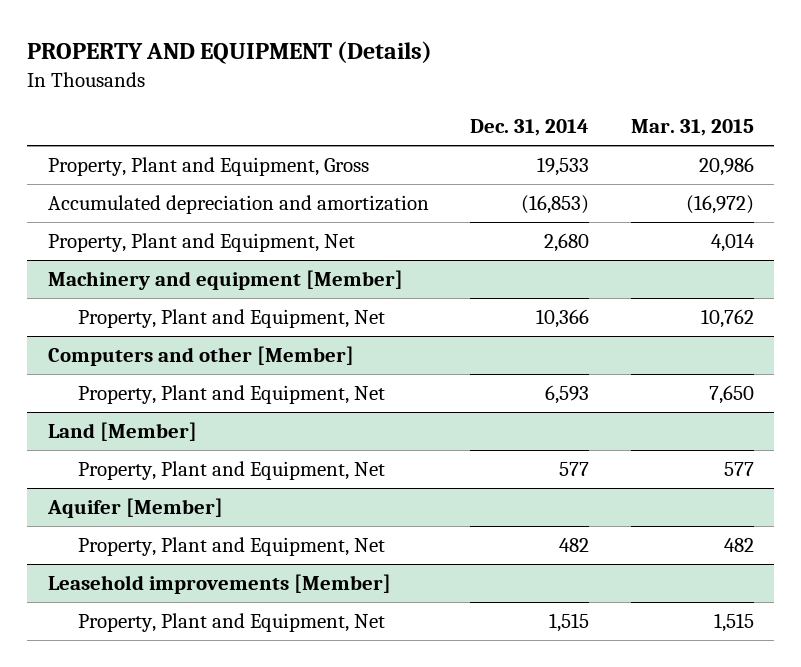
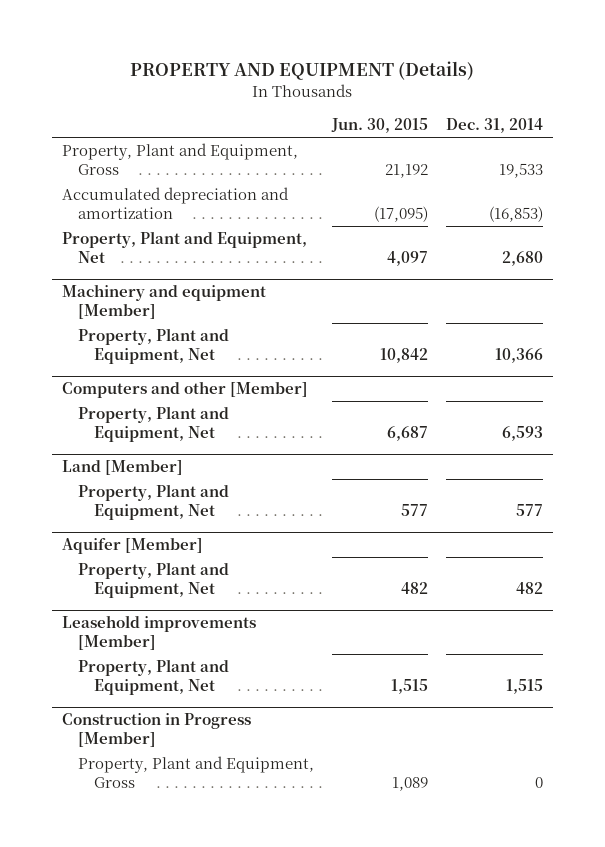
[630,119,754,137] Mar. 31, 2015 -> none
none -> [331,118,429,134] Jun. 30, 2015
none -> [61,713,251,748] Construction in Progress [Member]
none -> [77,756,314,788] Property, Plant and Equipment, Gross

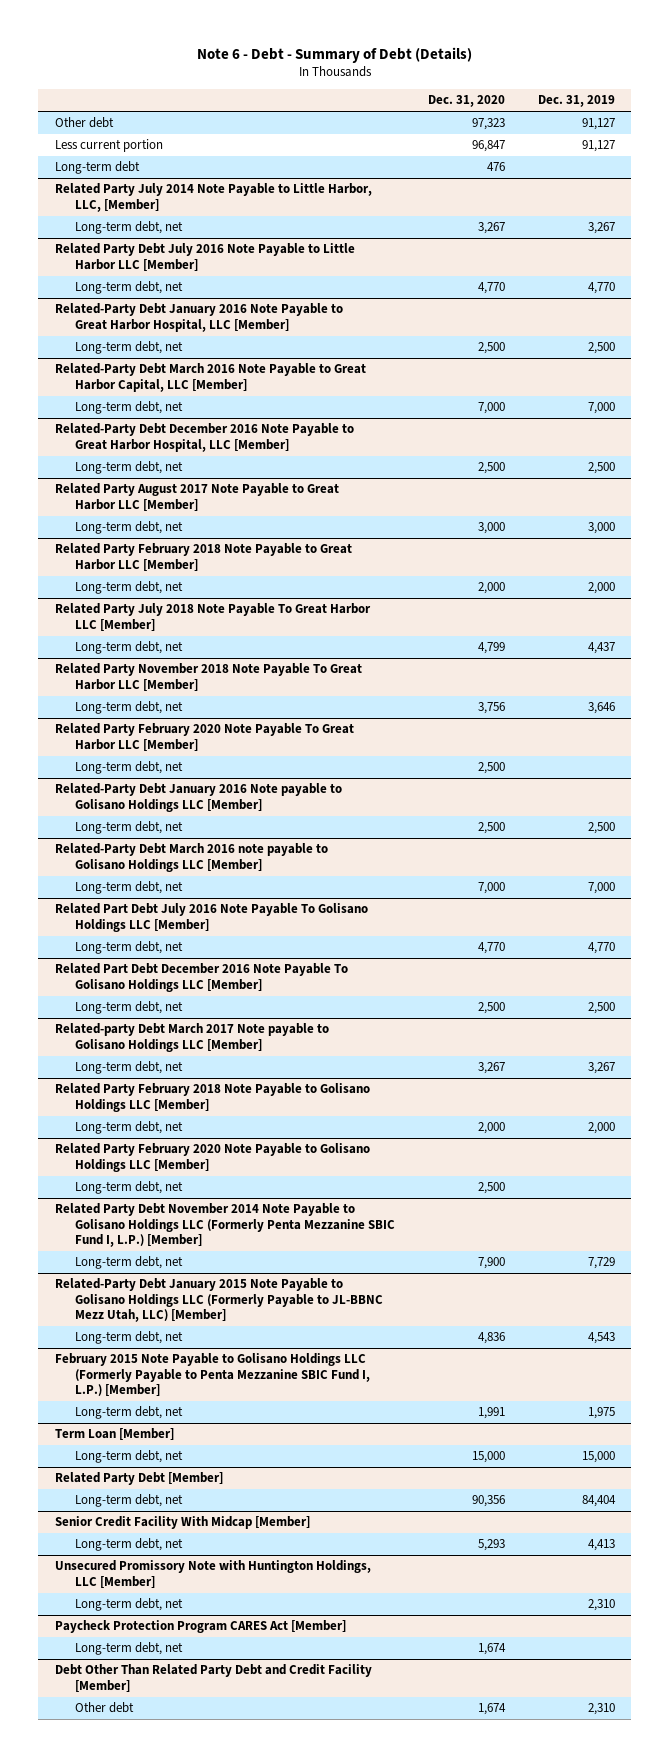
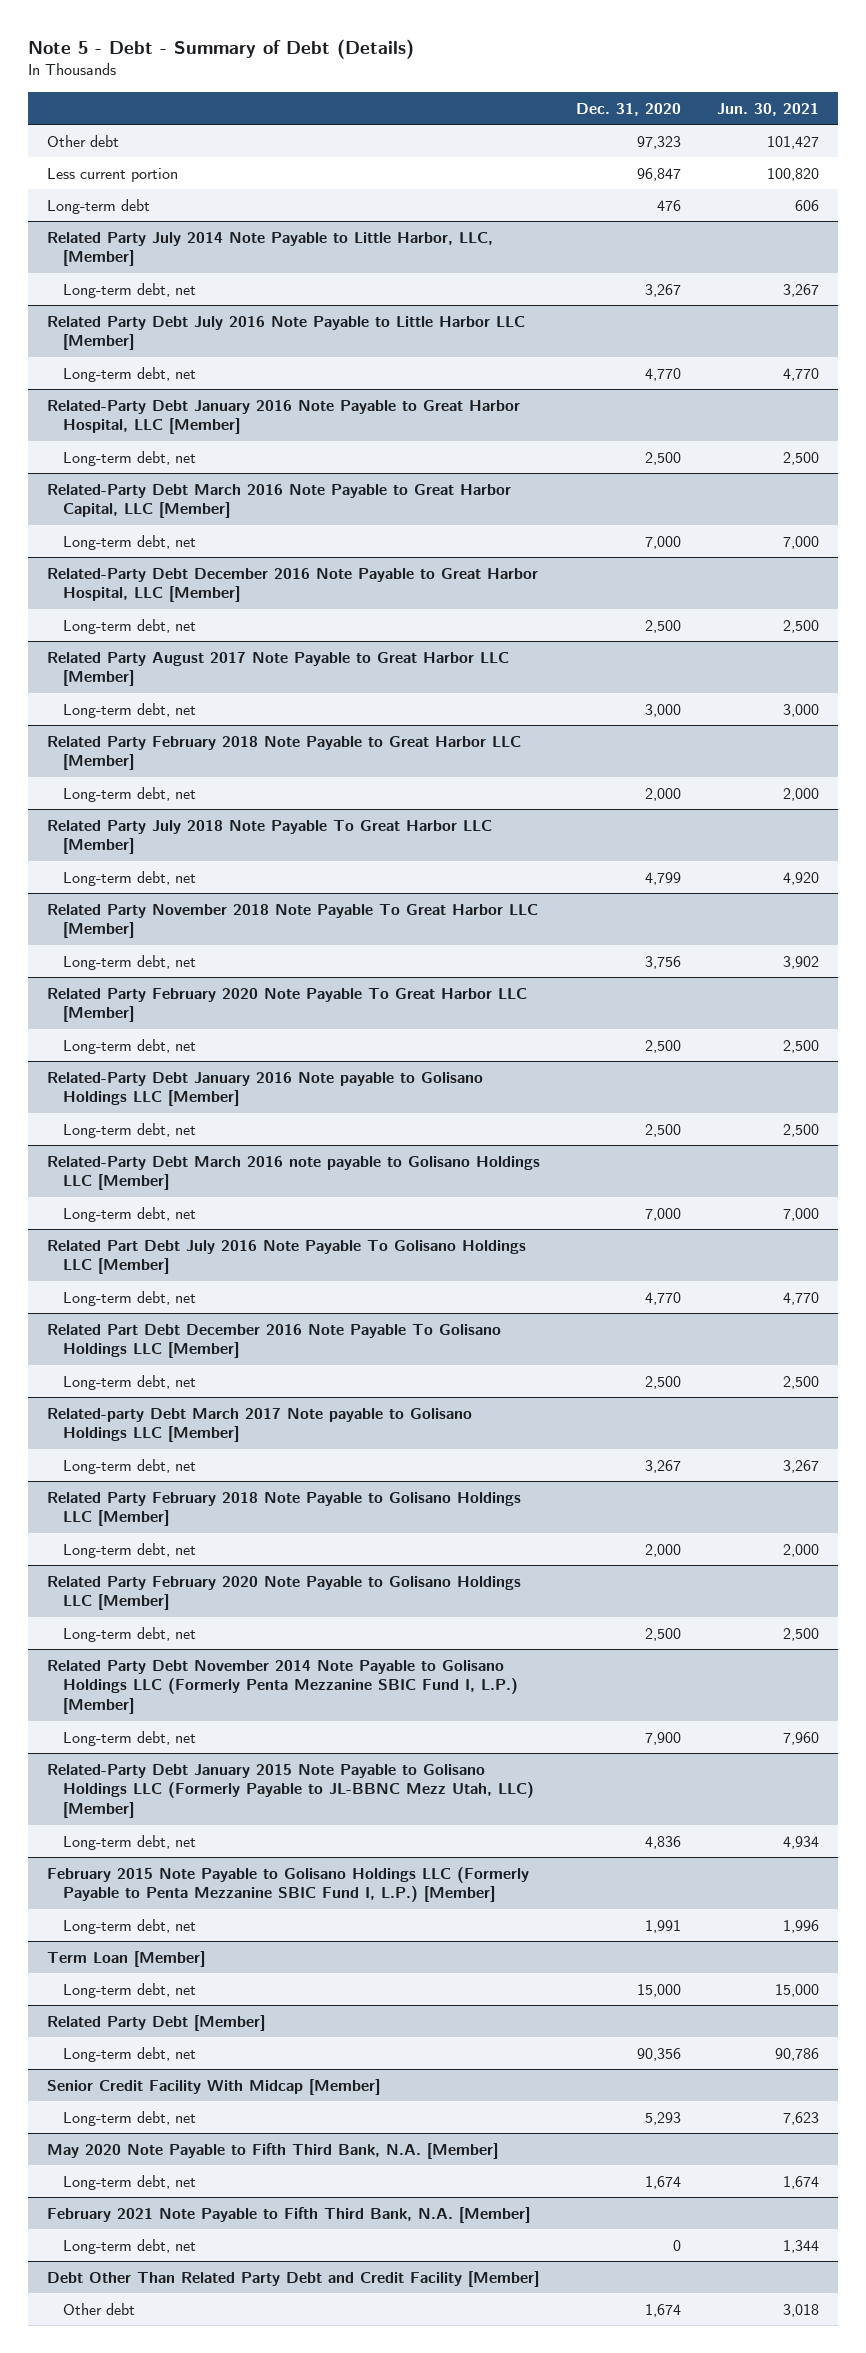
[196,46,472,63] Note 6 - Debt - Summary of Debt (Details) -> [28,38,415,59] Note 5 - Debt - Summary of Debt (Details)
[537,95,615,108] Dec. 31, 2019 -> none
none -> [717,102,820,116] Jun. 30, 2021
[54,1560,371,1588] Unsecured Promissory Note with Huntington Holdings, LLC [Member] -> none
[75,1598,184,1612] Long-term debt, net -> none
[54,1620,346,1634] Paycheck Protection Program CARES Act [Member] -> none
none -> [46,2142,498,2159] May 2020 Note Payable to Fifth Third Bank, N.A. [Member]
none -> [46,2206,530,2223] February 2021 Note Payable to Fifth Third Bank, N.A. [Member]
none -> [63,2238,197,2254] Long-term debt, net

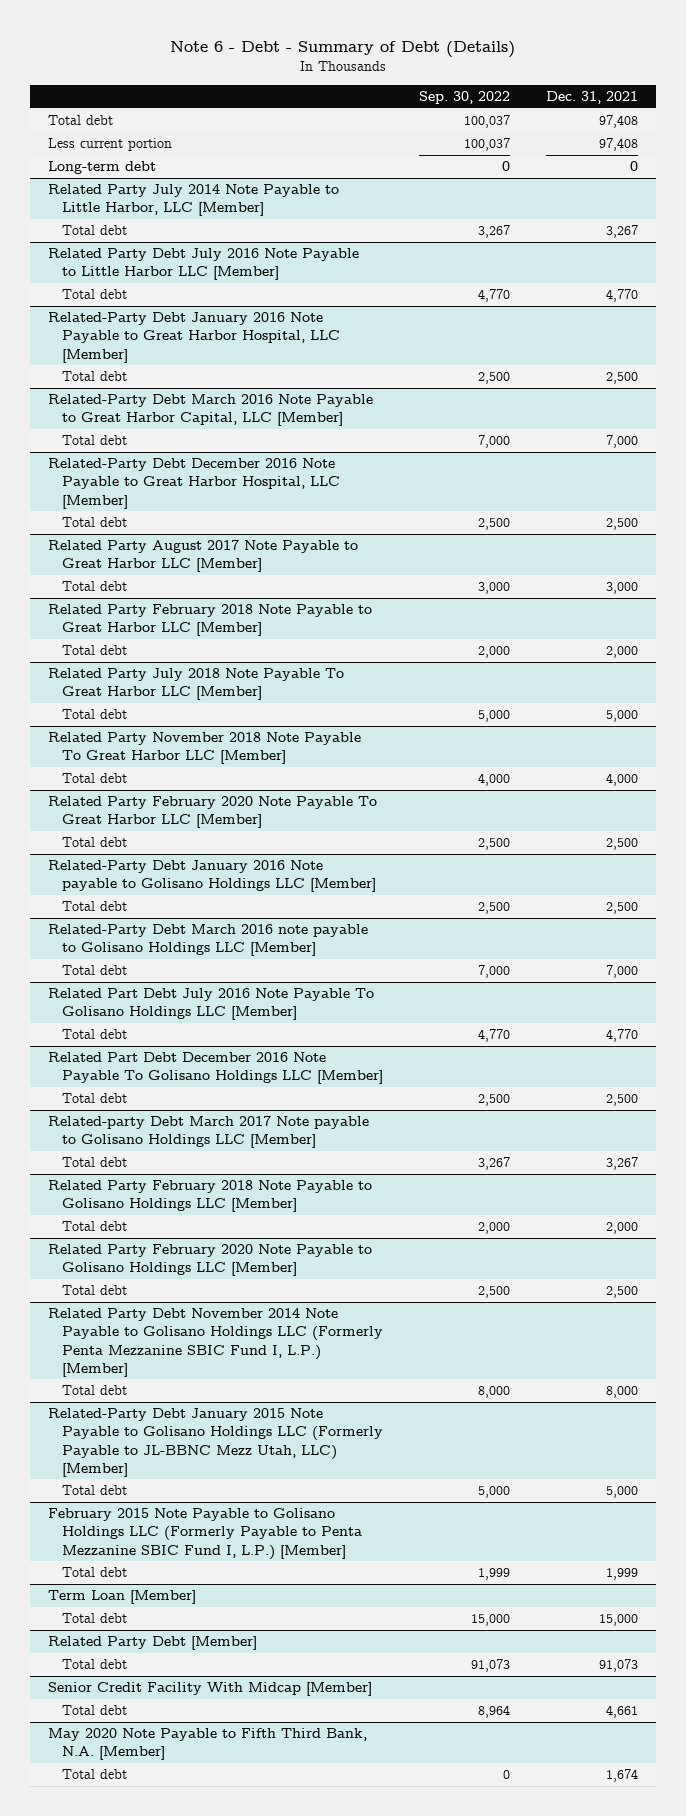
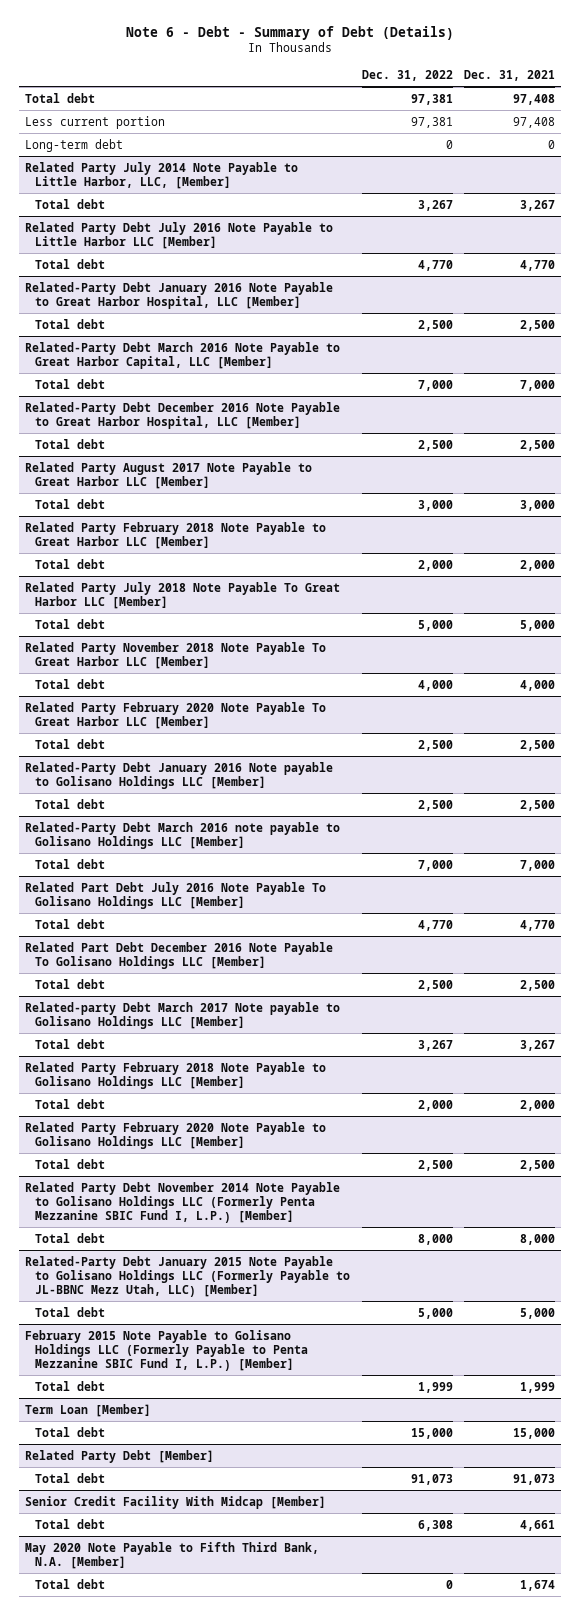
[419,91,511,105] Sep. 30, 2022 -> none
none -> [361,69,453,81] Dec. 31, 2022
[48,184,340,217] Related Party July 2014 Note Payable to Little Harbor, LLC [Member] -> [24,161,298,189] Related Party July 2014 Note Payable to Little Harbor, LLC, [Member]

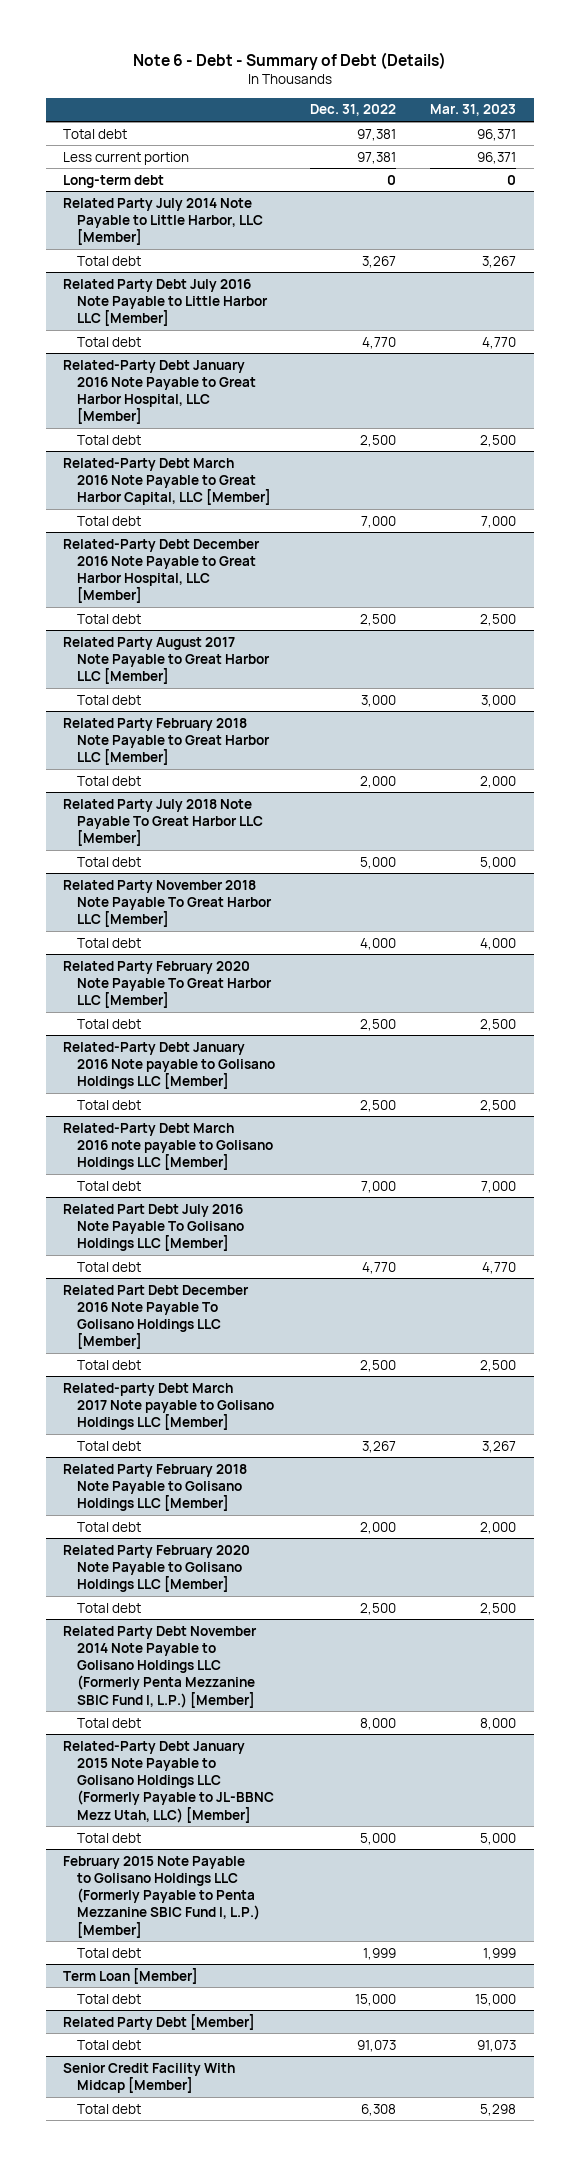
[464,69,556,81] Dec. 31, 2021 -> none
none -> [430,104,517,117] Mar. 31, 2023
[24,161,298,189] Related Party July 2014 Note Payable to Little Harbor, LLC, [Member] -> [63,197,263,246] Related Party July 2014 Note Payable to Little Harbor, LLC [Member]
[24,1541,319,1569] May 2020 Note Payable to Fifth Third Bank, N.A. [Member] -> none
[34,1578,105,1589] Total debt -> none

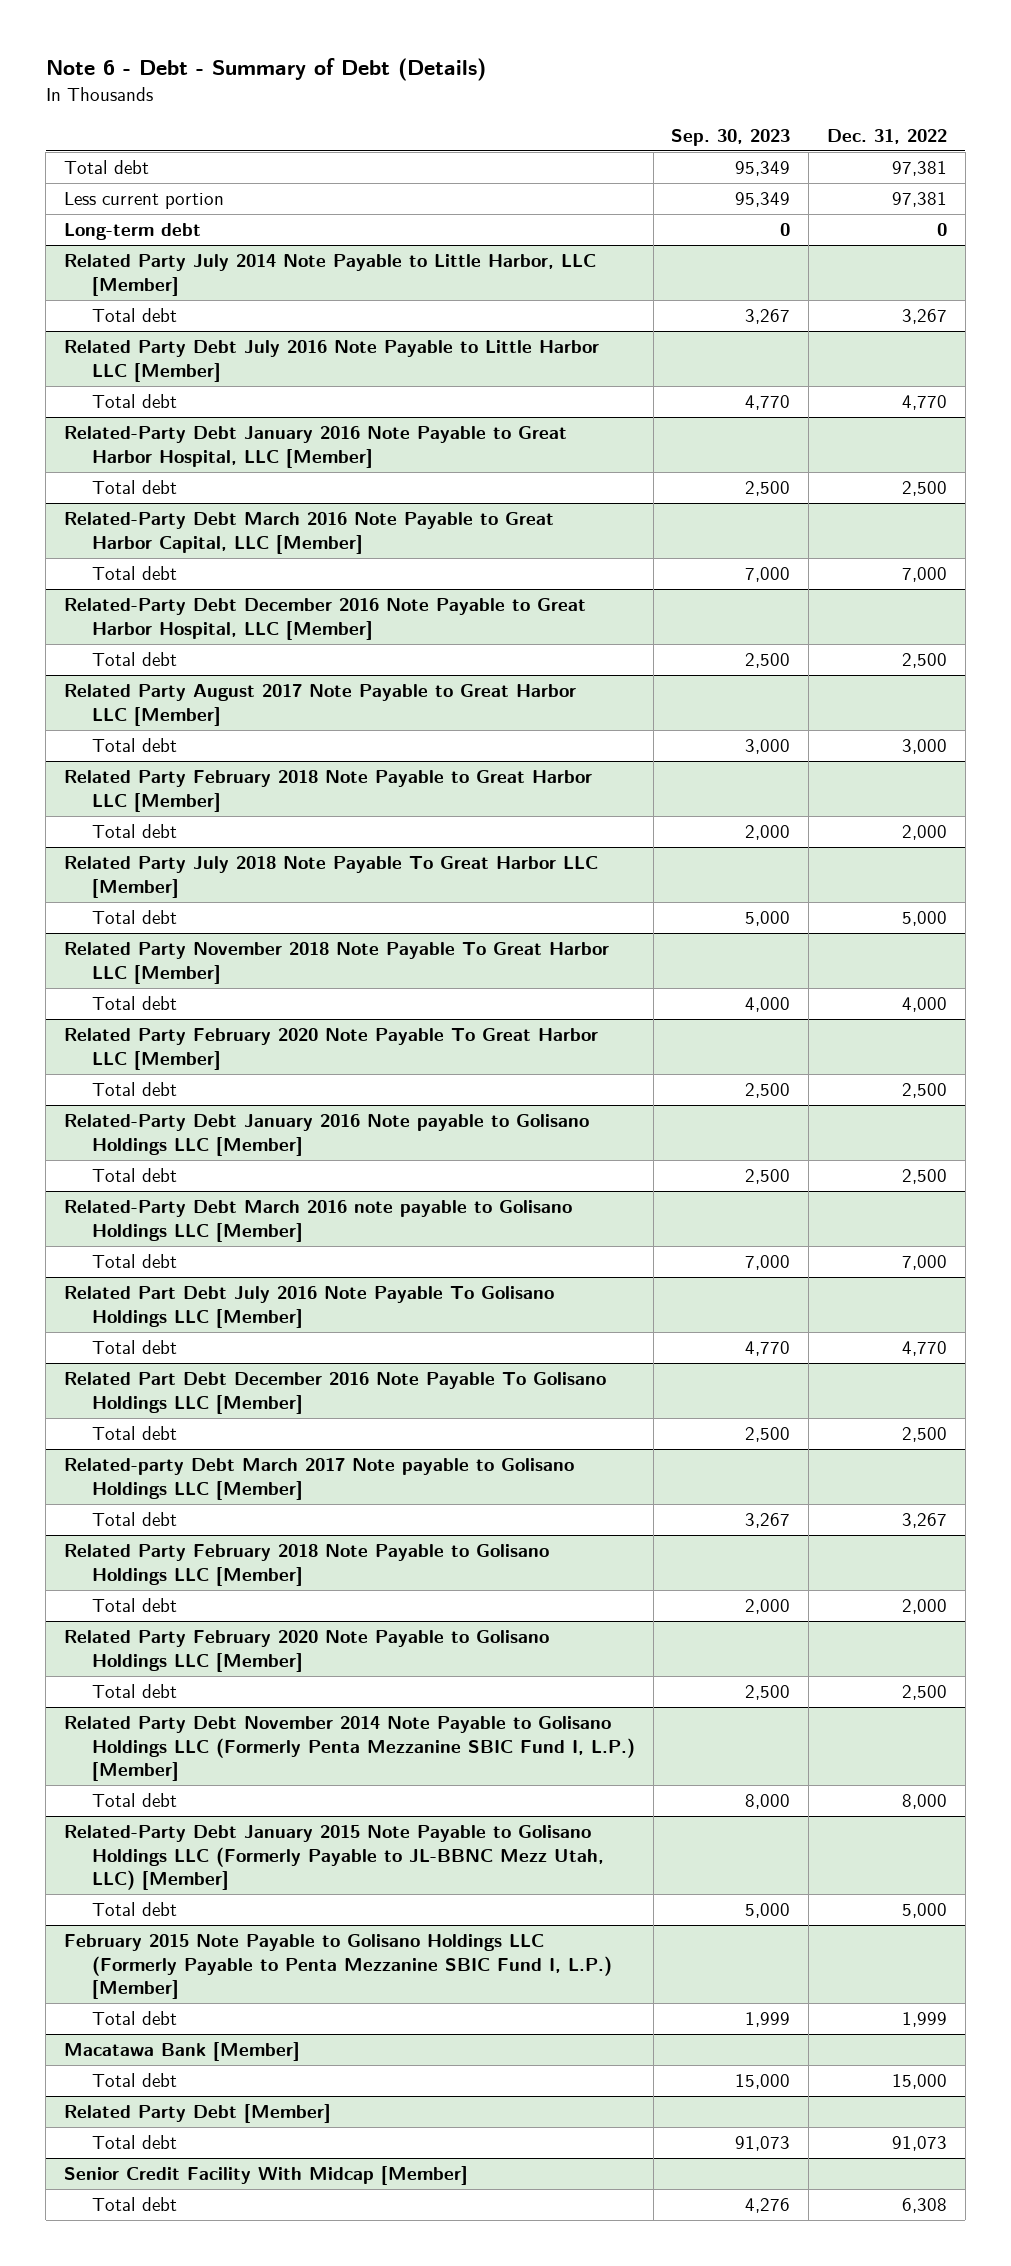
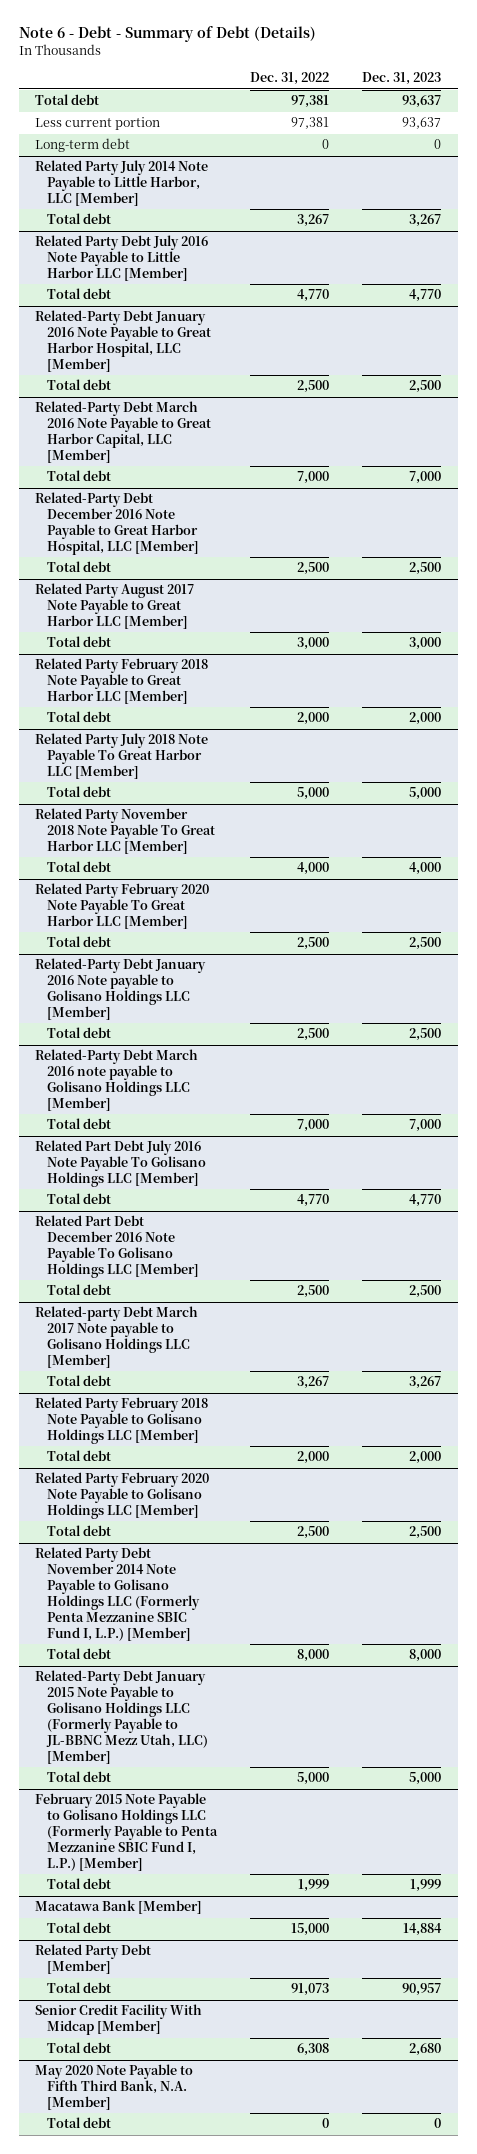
[671,129,791,147] Sep. 30, 2023 -> none
none -> [362,72,442,86] Dec. 31, 2023
none -> [35,2064,194,2111] May 2020 Note Payable to Fifth Third Bank, N.A. [Member]
none -> [46,2117,111,2129] Total debt

